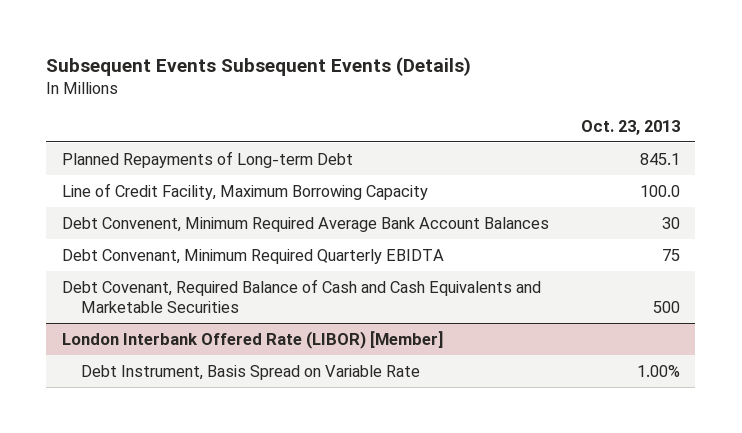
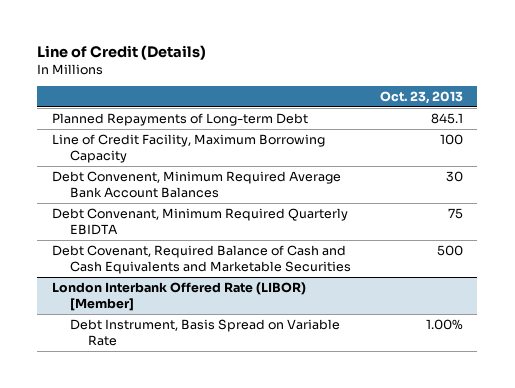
[46,56,472,76] Subsequent Events Subsequent Events (Details) -> [37,44,207,60] Line of Credit (Details)
[639,184,680,197] 100.0 -> [439,133,463,145] 100

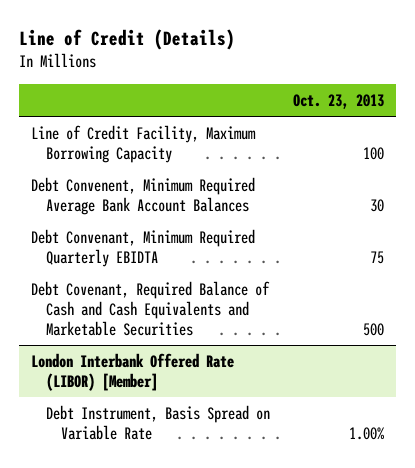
[51,112,308,126] Planned Repayments of Long-term Debt -> none

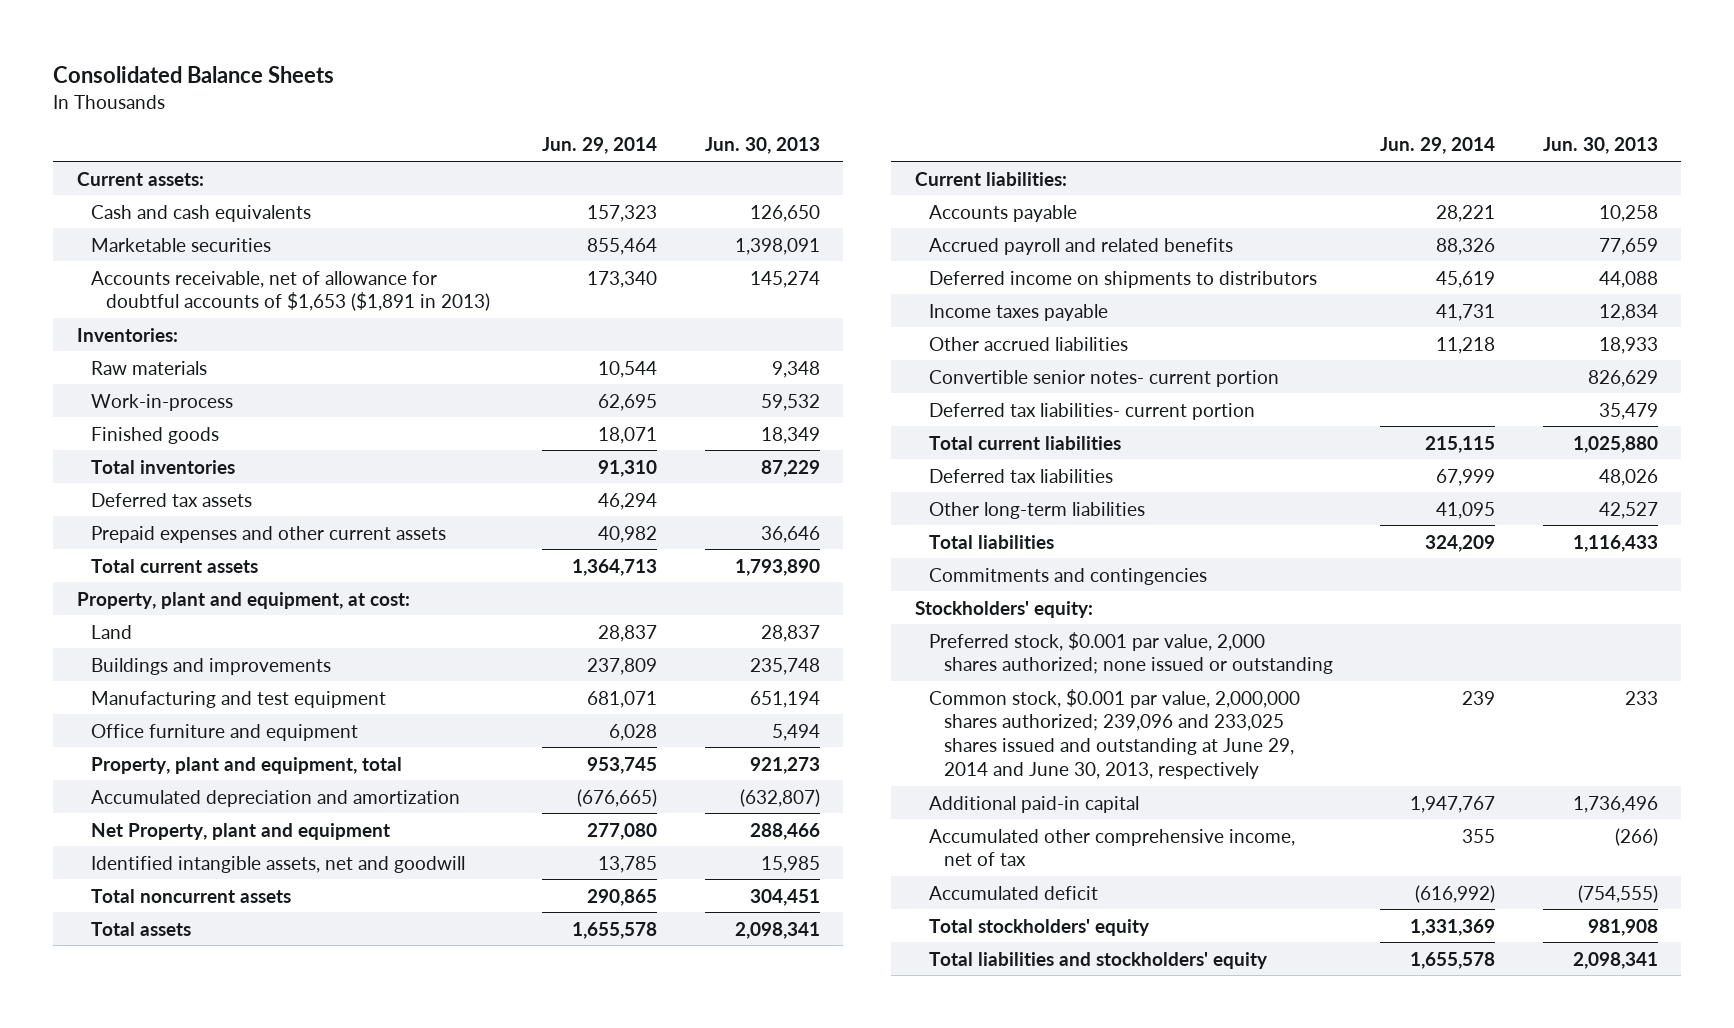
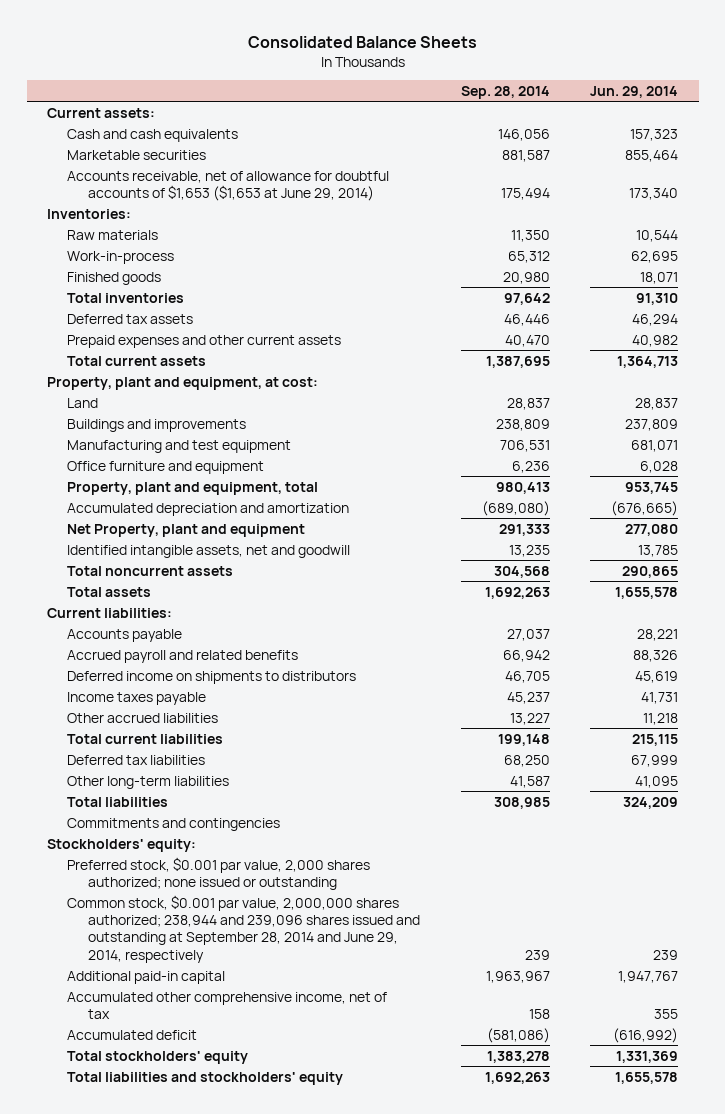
[704,137,820,155] Jun. 30, 2013 -> none
none -> [460,85,550,99] Sep. 28, 2014
[91,270,490,312] Accounts receivable, net of allowance for doubtful accounts of $1,653 ($1,891 in 2013) -> [67,170,390,201] Accounts receivable, net of allowance for doubtful accounts of $1,653 ($1,653 at June 29, 2014)
[929,369,1280,387] Convertible senior notes- current portion -> none
[929,402,1256,420] Deferred tax liabilities- current portion -> none
[929,688,1301,780] Common stock, $0.001 par value, 2,000,000 shares authorized; 239,096 and 233,025 shares issued and outstanding at June 29, 2014 and June 30, 2013, respectively -> [67,894,420,963] Common stock, $0.001 par value, 2,000,000 shares authorized; 238,944 and 239,096 shares issued and outstanding at September 28, 2014 and June 29, 2014, respectively

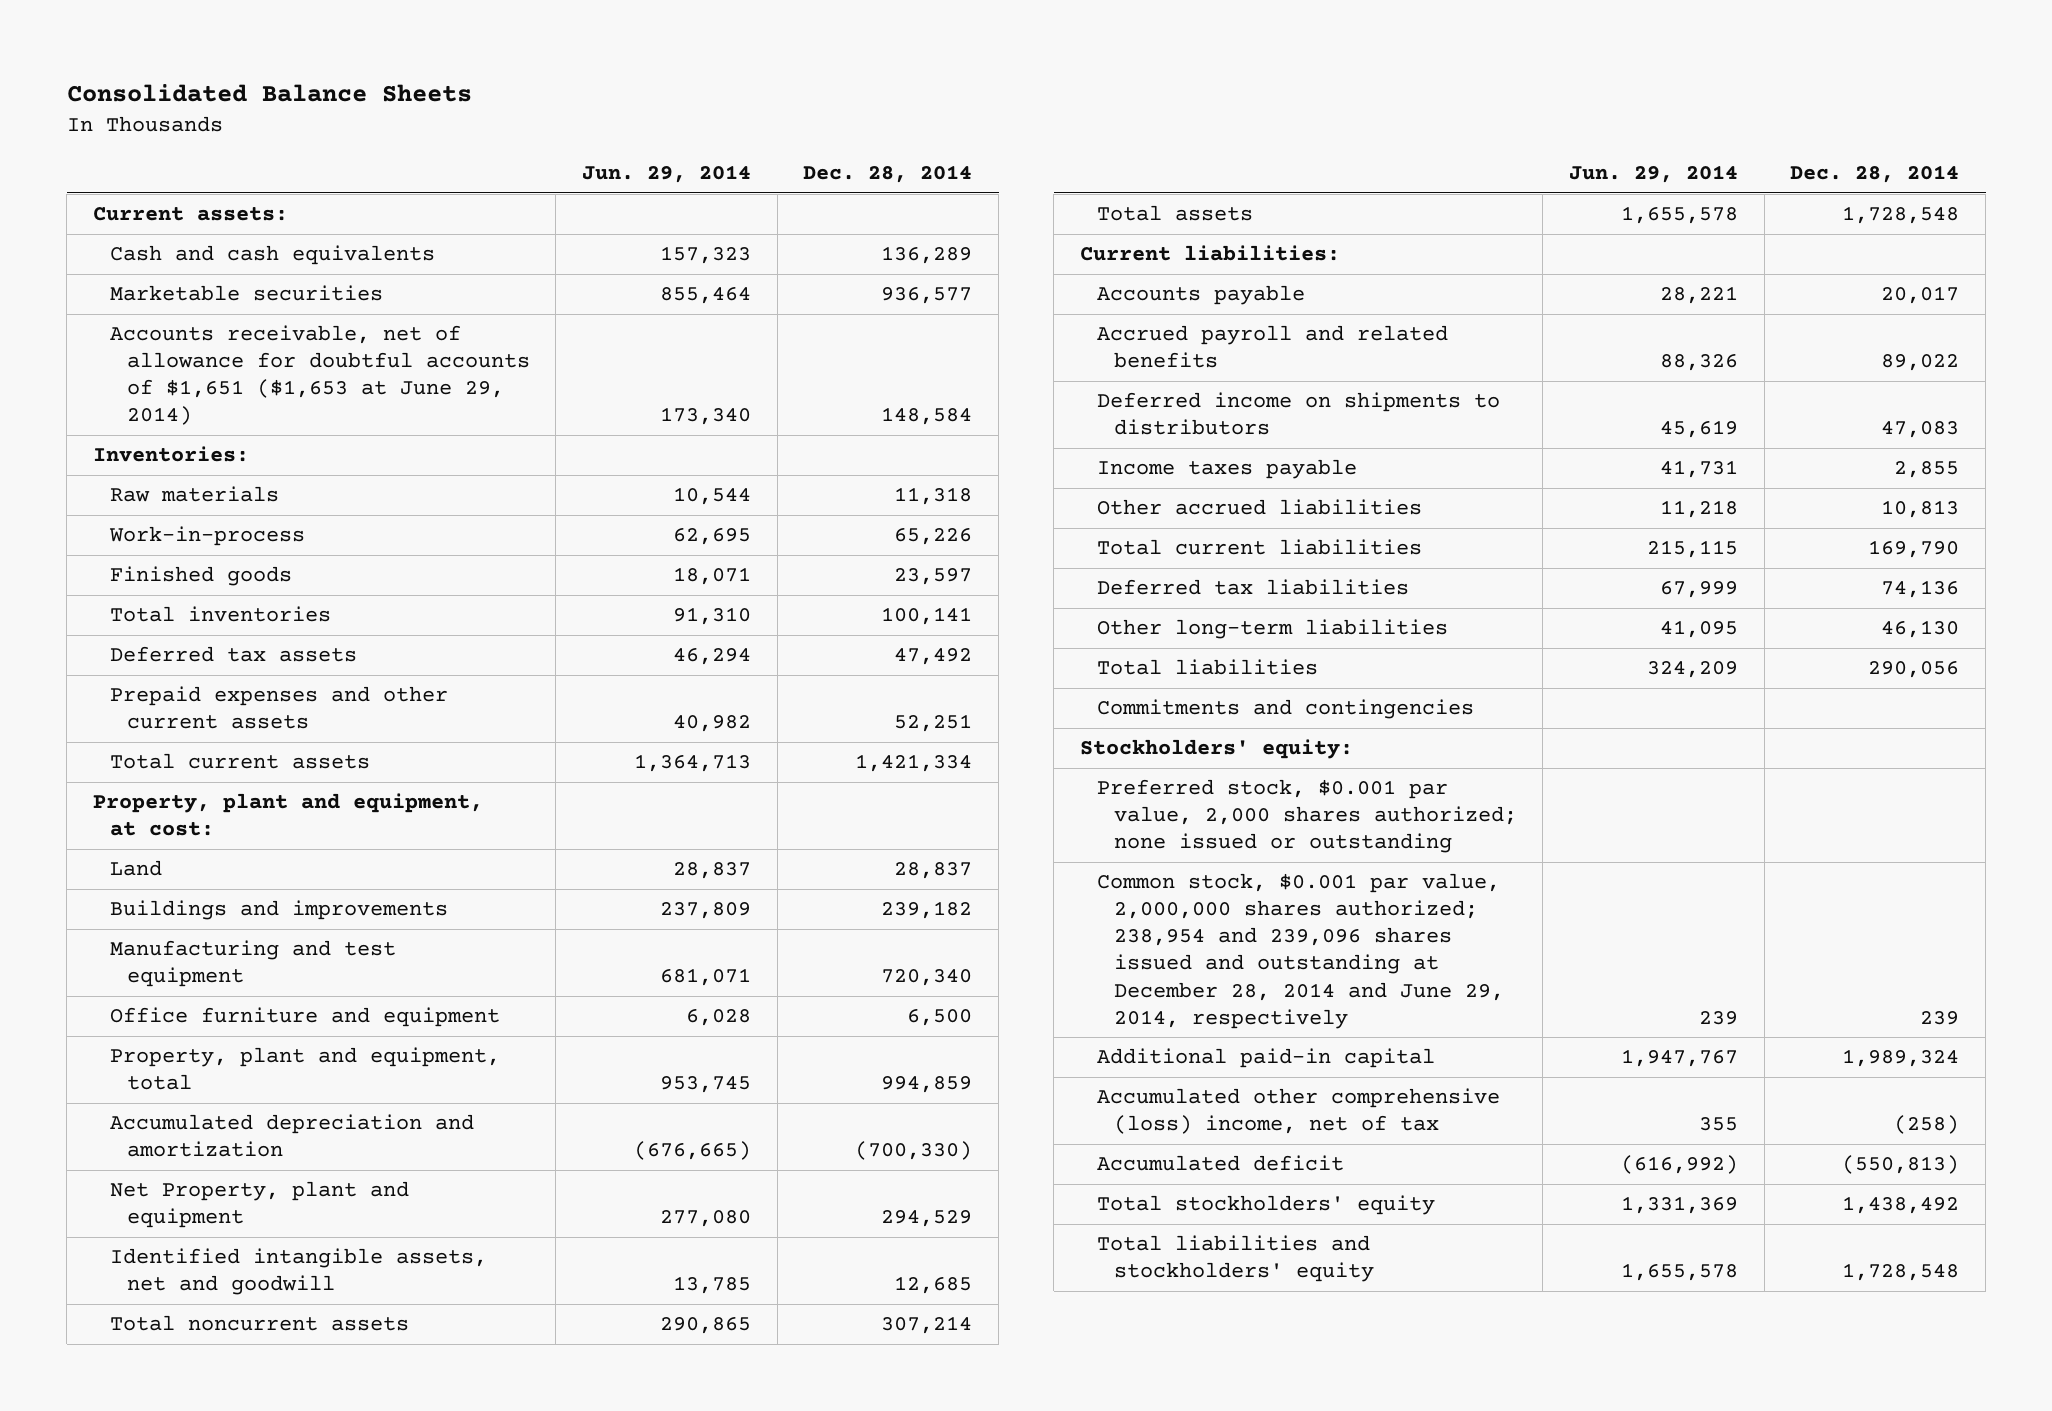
[460,85,550,99] Sep. 28, 2014 -> none
none -> [803,165,973,184] Dec. 28, 2014
[67,170,390,201] Accounts receivable, net of allowance for doubtful accounts of $1,653 ($1,653 at June 29, 2014) -> [109,325,530,426] Accounts receivable, net of allowance for doubtful accounts of $1,651 ($1,653 at June 29, 2014)
[67,894,420,963] Common stock, $0.001 par value, 2,000,000 shares authorized; 238,944 and 239,096 shares issued and outstanding at September 28, 2014 and June 29, 2014, respectively -> [1096,873,1504,1029] Common stock, $0.001 par value, 2,000,000 shares authorized; 238,954 and 239,096 shares issued and outstanding at December 28, 2014 and June 29, 2014, respectively
[67,991,388,1019] Accumulated other comprehensive income, net of tax -> [1096,1088,1500,1135] Accumulated other comprehensive (loss) income, net of tax

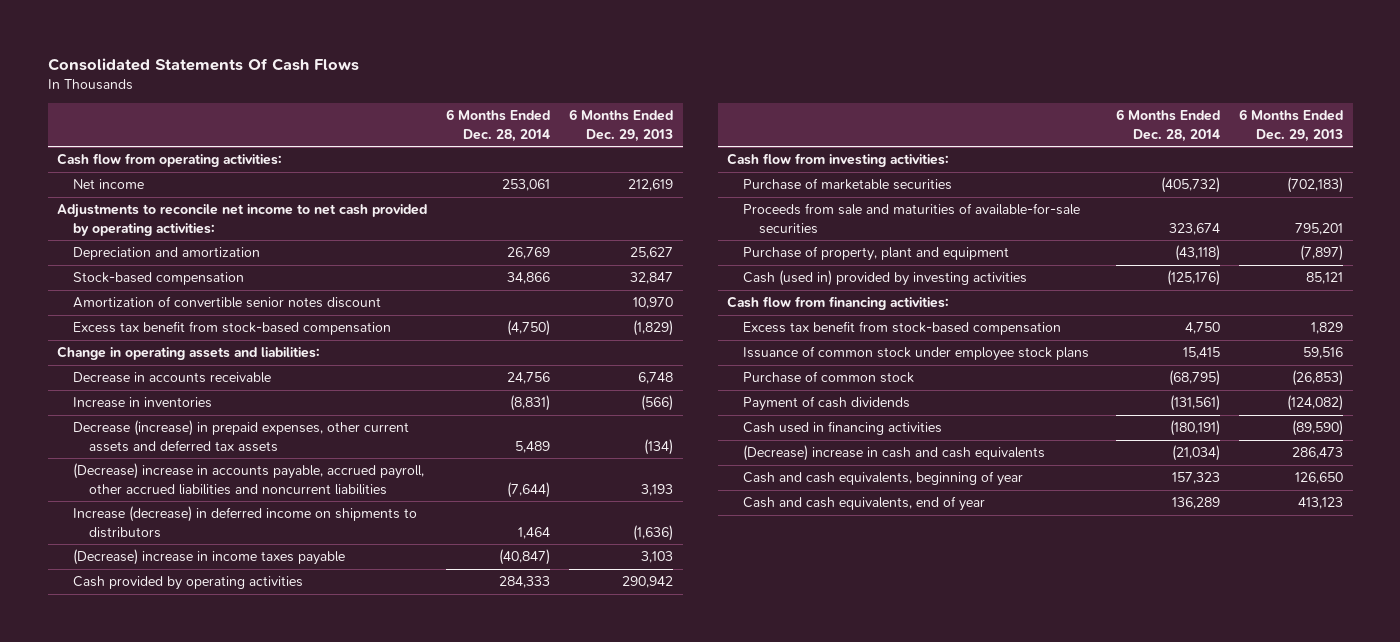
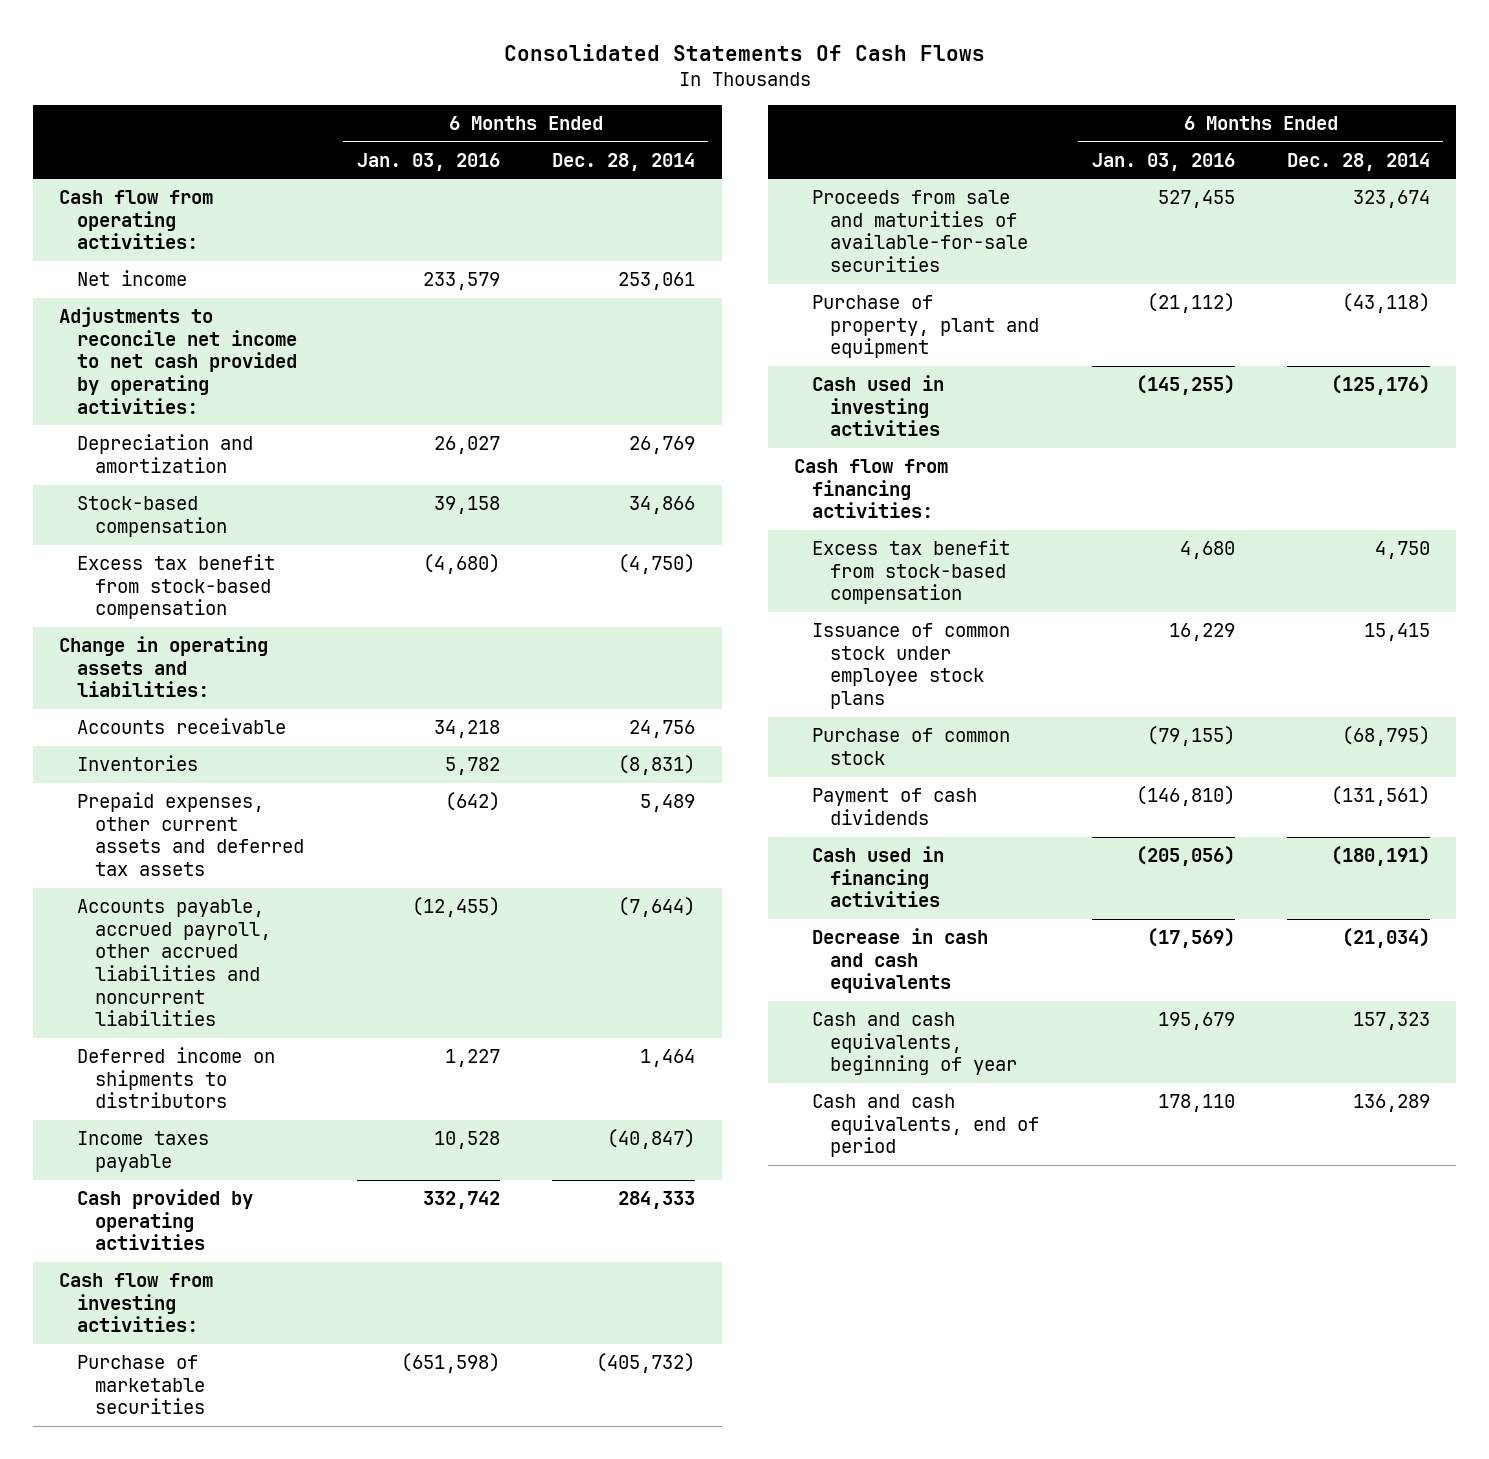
[569,109,674,142] 6 Months Ended Dec. 29, 2013 -> none
none -> [356,152,500,171] Jan. 03, 2016
[73,296,382,309] Amortization of convertible senior notes discount -> none
[73,372,272,384] Decrease in accounts receivable -> [76,718,286,735] Accounts receivable
[73,397,213,409] Increase in inventories -> [76,755,198,772] Inventories
[73,420,410,452] Decrease (increase) in prepaid expenses, other current assets and deferred tax assets -> [76,792,305,877] Prepaid expenses, other current assets and deferred tax assets
[73,463,425,495] (Decrease) increase in accounts payable, accrued payroll, other accrued liabilities and noncurrent liabilities -> [76,899,272,1027] Accounts payable, accrued payroll, other accrued liabilities and noncurrent liabilities
[73,506,418,538] Increase (decrease) in deferred income on shipments to distributors -> [76,1047,275,1109] Deferred income on shipments to distributors
[73,549,346,566] (Decrease) increase in income taxes payable -> [76,1131,209,1172] Income taxes payable
[743,270,1028,287] Cash (used in) provided by investing activities -> [811,375,944,437] Cash used in investing activities
[743,445,1046,462] (Decrease) increase in cash and cash equivalents -> [811,928,988,994] Decrease in cash and cash equivalents
[743,496,986,512] Cash and cash equivalents, end of year -> [811,1094,1039,1158] Cash and cash equivalents, end of period

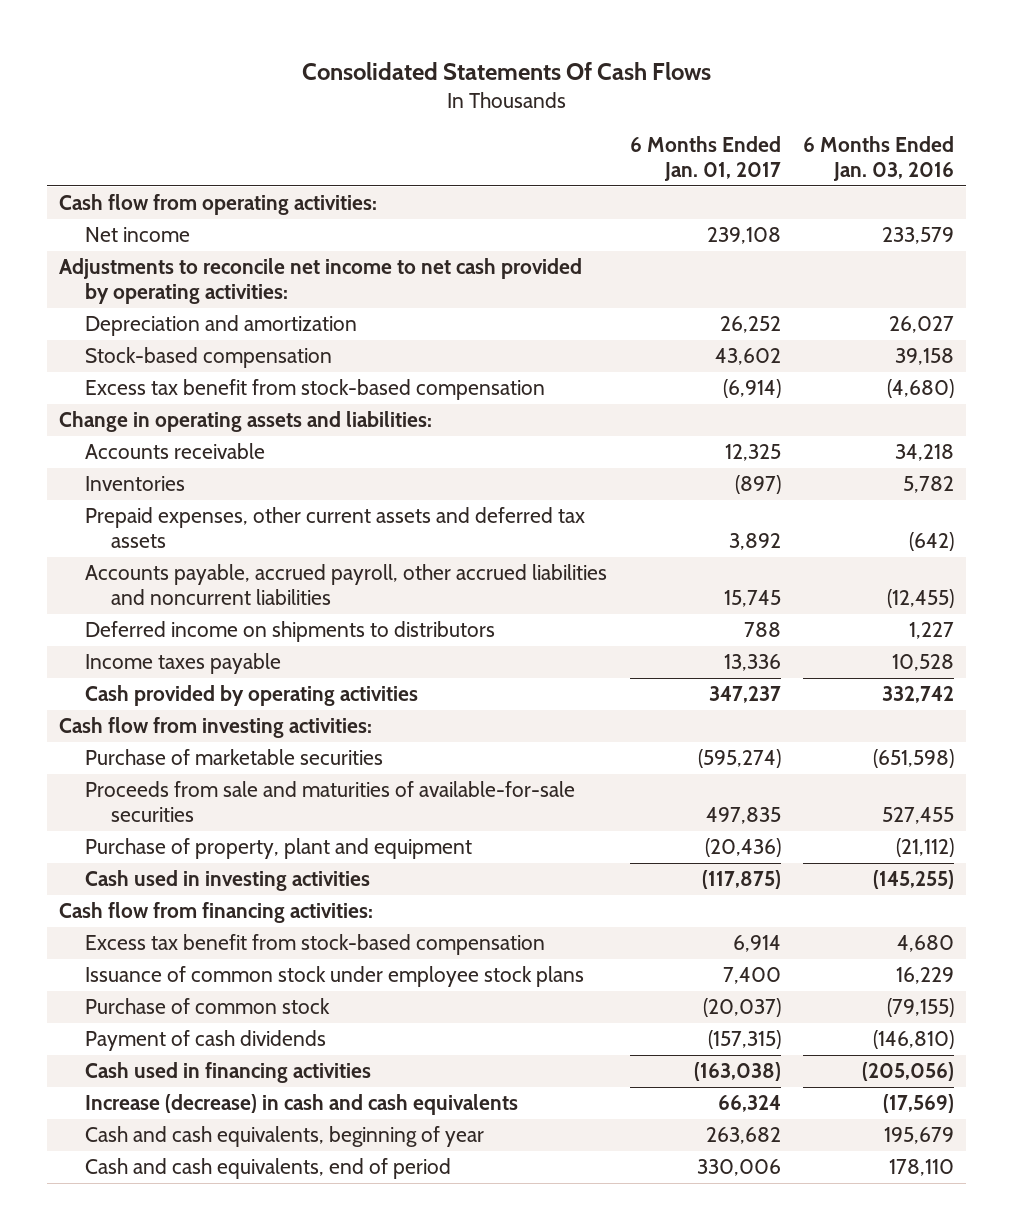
[552,152,696,171] Dec. 28, 2014 -> none
none -> [629,136,781,181] 6 Months Ended Jan. 01, 2017
[811,928,988,994] Decrease in cash and cash equivalents -> [84,1094,518,1116] Increase (decrease) in cash and cash equivalents

